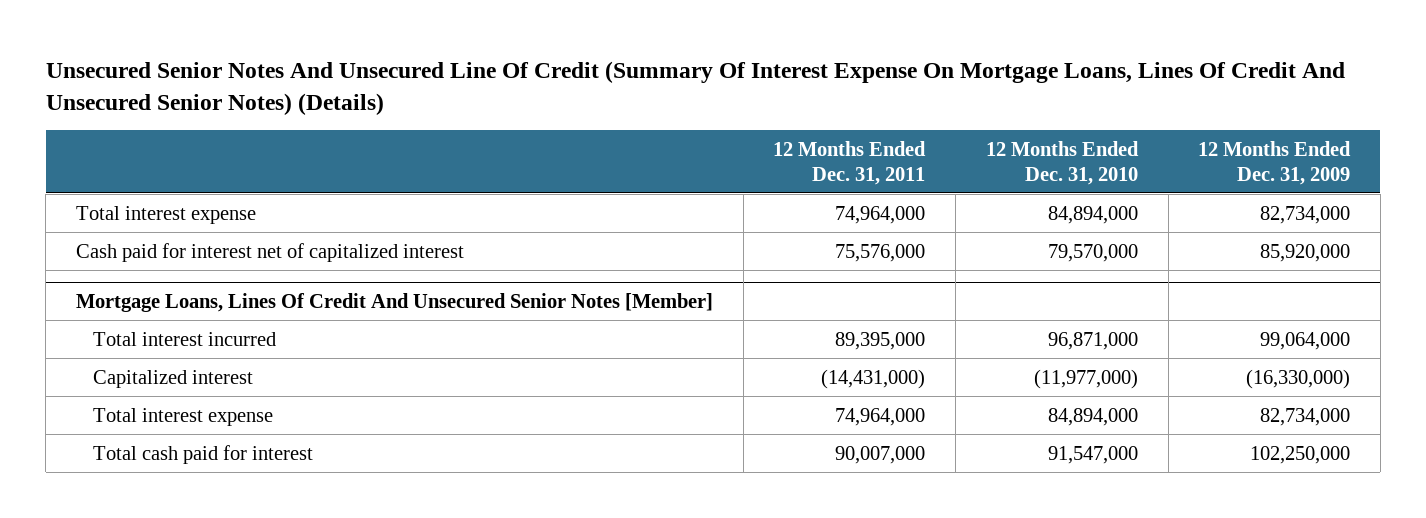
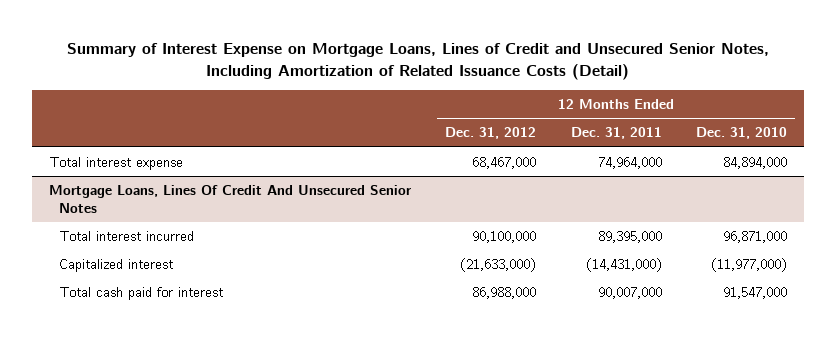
[45,60,1345,115] Unsecured Senior Notes And Unsecured Line Of Credit (Summary Of Interest Expense On Mortgage Loans, Lines Of Credit And Unsecured Senior Notes) (Details) -> [66,43,769,80] Summary of Interest Expense on Mortgage Loans, Lines of Credit and Unsecured Senior Notes, Including Amortization of Related Issuance Costs (Detail)
[1198,140,1352,185] 12 Months Ended Dec. 31, 2009 -> none
none -> [445,127,537,140] Dec. 31, 2012
[75,242,464,262] Cash paid for interest net of capitalized interest -> none
[75,293,713,313] Mortgage Loans, Lines Of Credit And Unsecured Senior Notes [Member] -> [49,185,412,213] Mortgage Loans, Lines Of Credit And Unsecured Senior Notes
[93,407,274,426] Total interest expense -> none

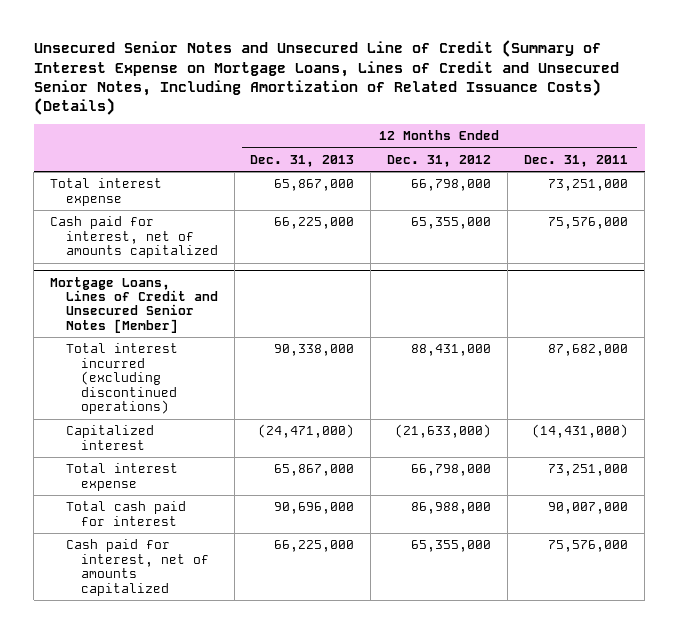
[66,43,769,80] Summary of Interest Expense on Mortgage Loans, Lines of Credit and Unsecured Senior Notes, Including Amortization of Related Issuance Costs (Detail) -> [33,40,619,116] Unsecured Senior Notes and Unsecured Line of Credit (Summary of Interest Expense on Mortgage Loans, Lines of Credit and Unsecured Senior Notes, Including Amortization of Related Issuance Costs) (Details)
[695,127,787,140] Dec. 31, 2010 -> none
none -> [250,154,355,167] Dec. 31, 2013
[472,157,537,170] 68,467,000 -> [411,179,492,192] 66,798,000
[597,157,662,170] 74,964,000 -> [548,179,629,192] 73,251,000
none -> [50,216,218,259] Cash paid for interest, net of amounts capitalized
[49,185,412,213] Mortgage Loans, Lines Of Credit And Unsecured Senior Notes -> [50,276,218,333] Mortgage Loans, Lines of Credit and Unsecured Senior Notes [Member]
[59,231,195,242] Total interest incurred -> [65,343,178,415] Total interest incurred (excluding discontinued operations)
[472,231,537,244] 90,100,000 -> [411,344,492,357] 88,431,000
[597,231,662,244] 89,395,000 -> [548,344,629,357] 87,682,000
none -> [65,463,178,491] Total interest expense
none -> [65,539,209,596] Cash paid for interest, net of amounts capitalized

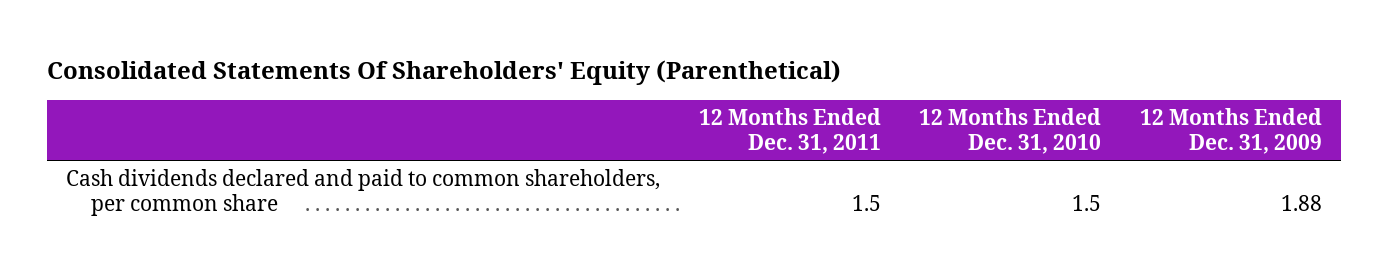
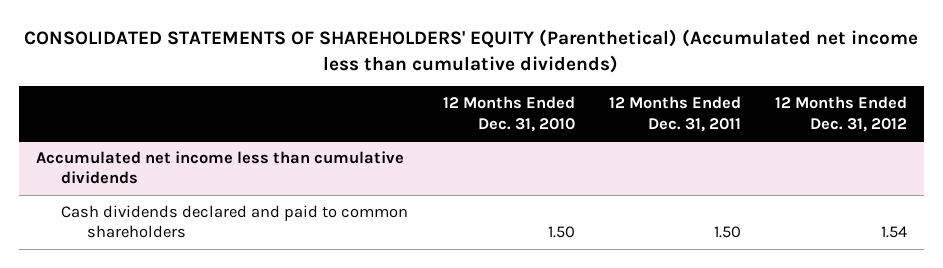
[47,60,842,86] Consolidated Statements Of Shareholders' Equity (Parenthetical) -> [24,29,919,73] CONSOLIDATED STATEMENTS OF SHAREHOLDERS' EQUITY (Parenthetical) (Accumulated net income less than cumulative dividends)
[1139,108,1322,155] 12 Months Ended Dec. 31, 2009 -> none
none -> [775,96,908,132] 12 Months Ended Dec. 31, 2012
none -> [35,150,404,185] Accumulated net income less than cumulative dividends
[66,169,661,217] Cash dividends declared and paid to common shareholders, per common share -> [61,204,409,239] Cash dividends declared and paid to common shareholders
[851,195,881,212] 1.5 -> [713,226,741,239] 1.50
[1072,195,1102,212] 1.5 -> [547,226,575,239] 1.50

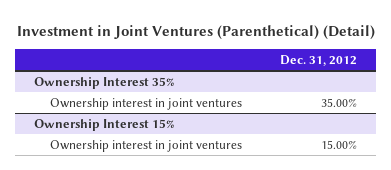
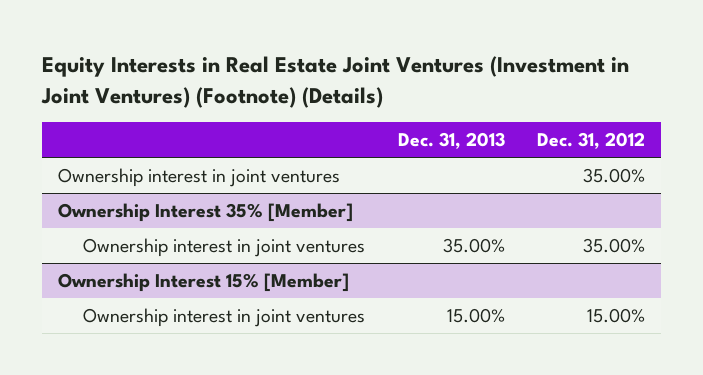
[16,24,375,40] Investment in Joint Ventures (Parenthetical) (Detail) -> [41,56,630,108] Equity Interests in Real Estate Joint Ventures (Investment in Joint Ventures) (Footnote) (Details)
none -> [397,132,505,150] Dec. 31, 2013
[34,76,175,89] Ownership Interest 35% -> none
none -> [58,202,354,222] Ownership Interest 35% [Member]
none -> [83,237,366,257] Ownership interest in joint ventures
[34,118,175,131] Ownership Interest 15% -> [58,272,350,292] Ownership Interest 15% [Member]

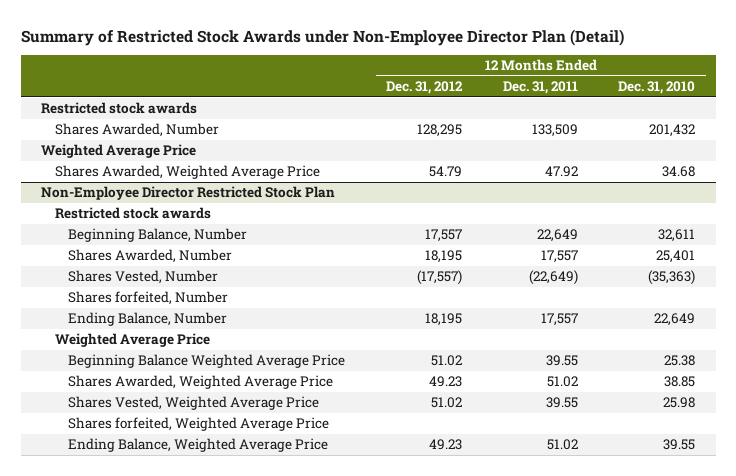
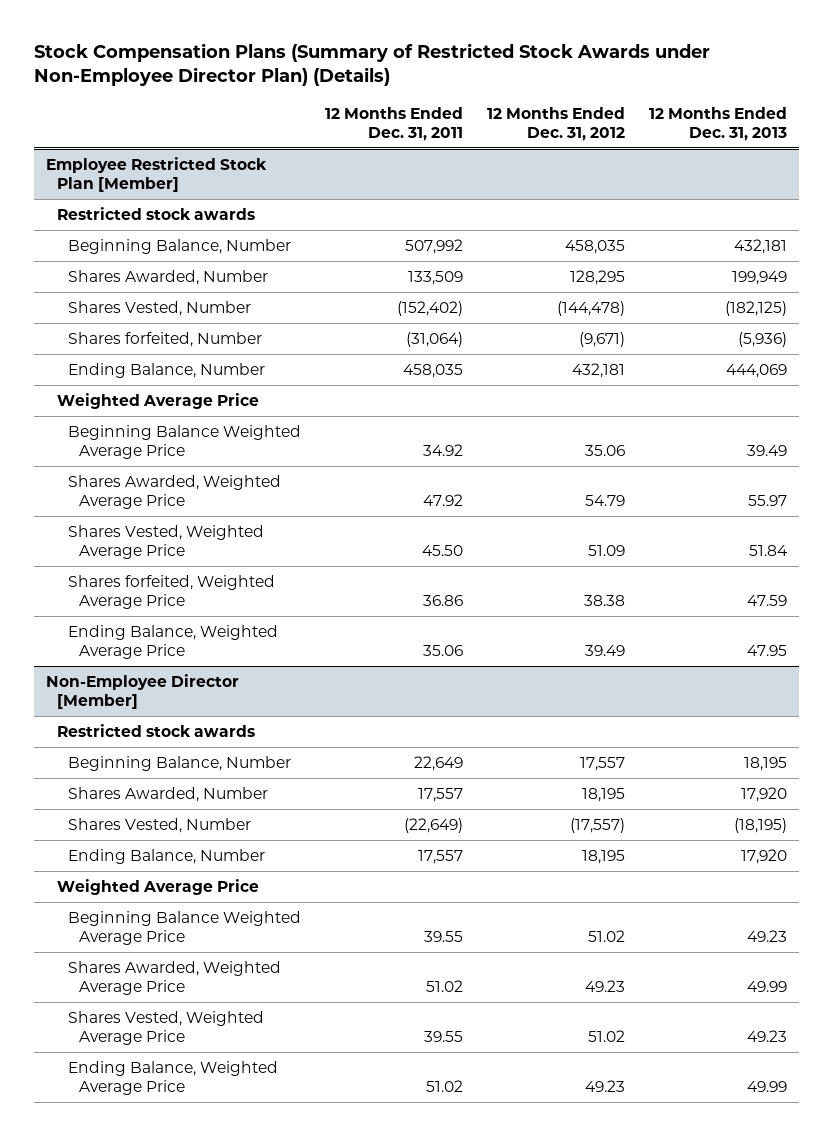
[20,28,624,46] Summary of Restricted Stock Awards under Non-Employee Director Plan (Detail) -> [33,42,710,87] Stock Compensation Plans (Summary of Restricted Stock Awards under Non-Employee Director Plan) (Details)
[618,81,696,95] Dec. 31, 2010 -> none
none -> [648,106,787,141] 12 Months Ended Dec. 31, 2013
none -> [45,157,267,193] Employee Restricted Stock Plan [Member]
none -> [68,239,292,255] Beginning Balance, Number
none -> [68,301,252,317] Shares Vested, Number
none -> [68,332,263,348] Shares forfeited, Number
none -> [68,363,266,379] Ending Balance, Number
none -> [68,425,302,460] Beginning Balance Weighted Average Price
[40,186,335,201] Non-Employee Director Restricted Stock Plan -> none
none -> [68,525,265,560] Shares Vested, Weighted Average Price
none -> [68,575,276,610] Shares forfeited, Weighted Average Price
none -> [68,625,279,660] Ending Balance, Weighted Average Price
none -> [45,674,239,710] Non-Employee Director [Member]
[68,291,229,306] Shares forfeited, Number -> none
[68,417,330,432] Shares forfeited, Weighted Average Price -> none

